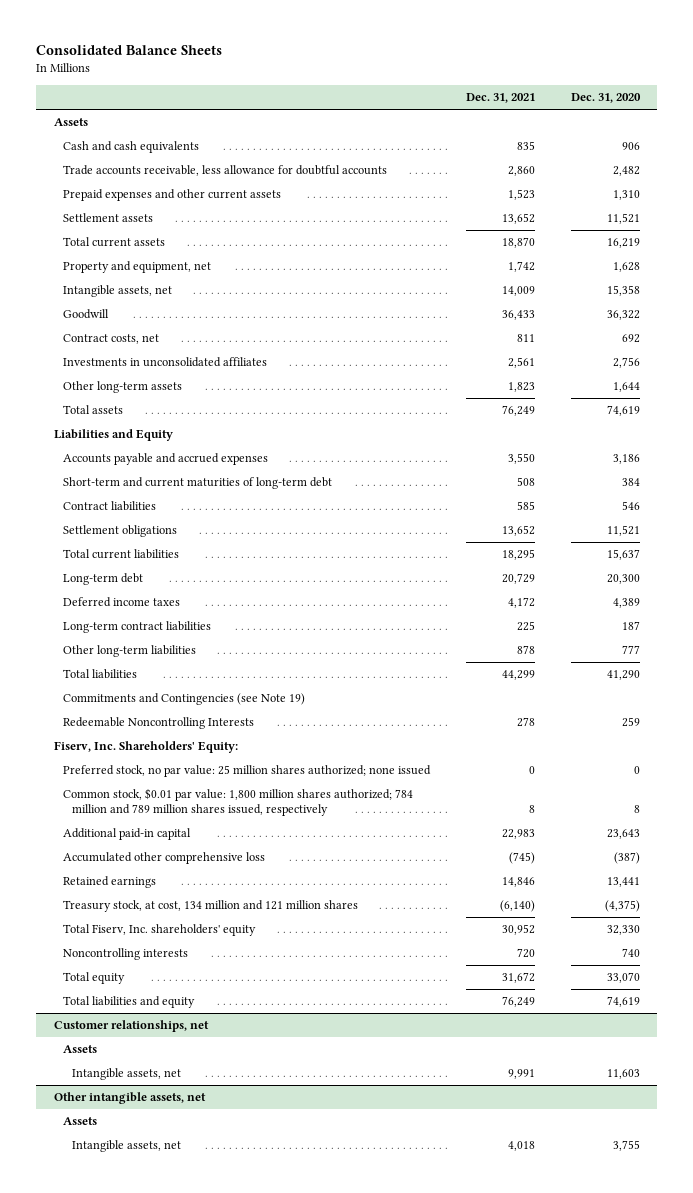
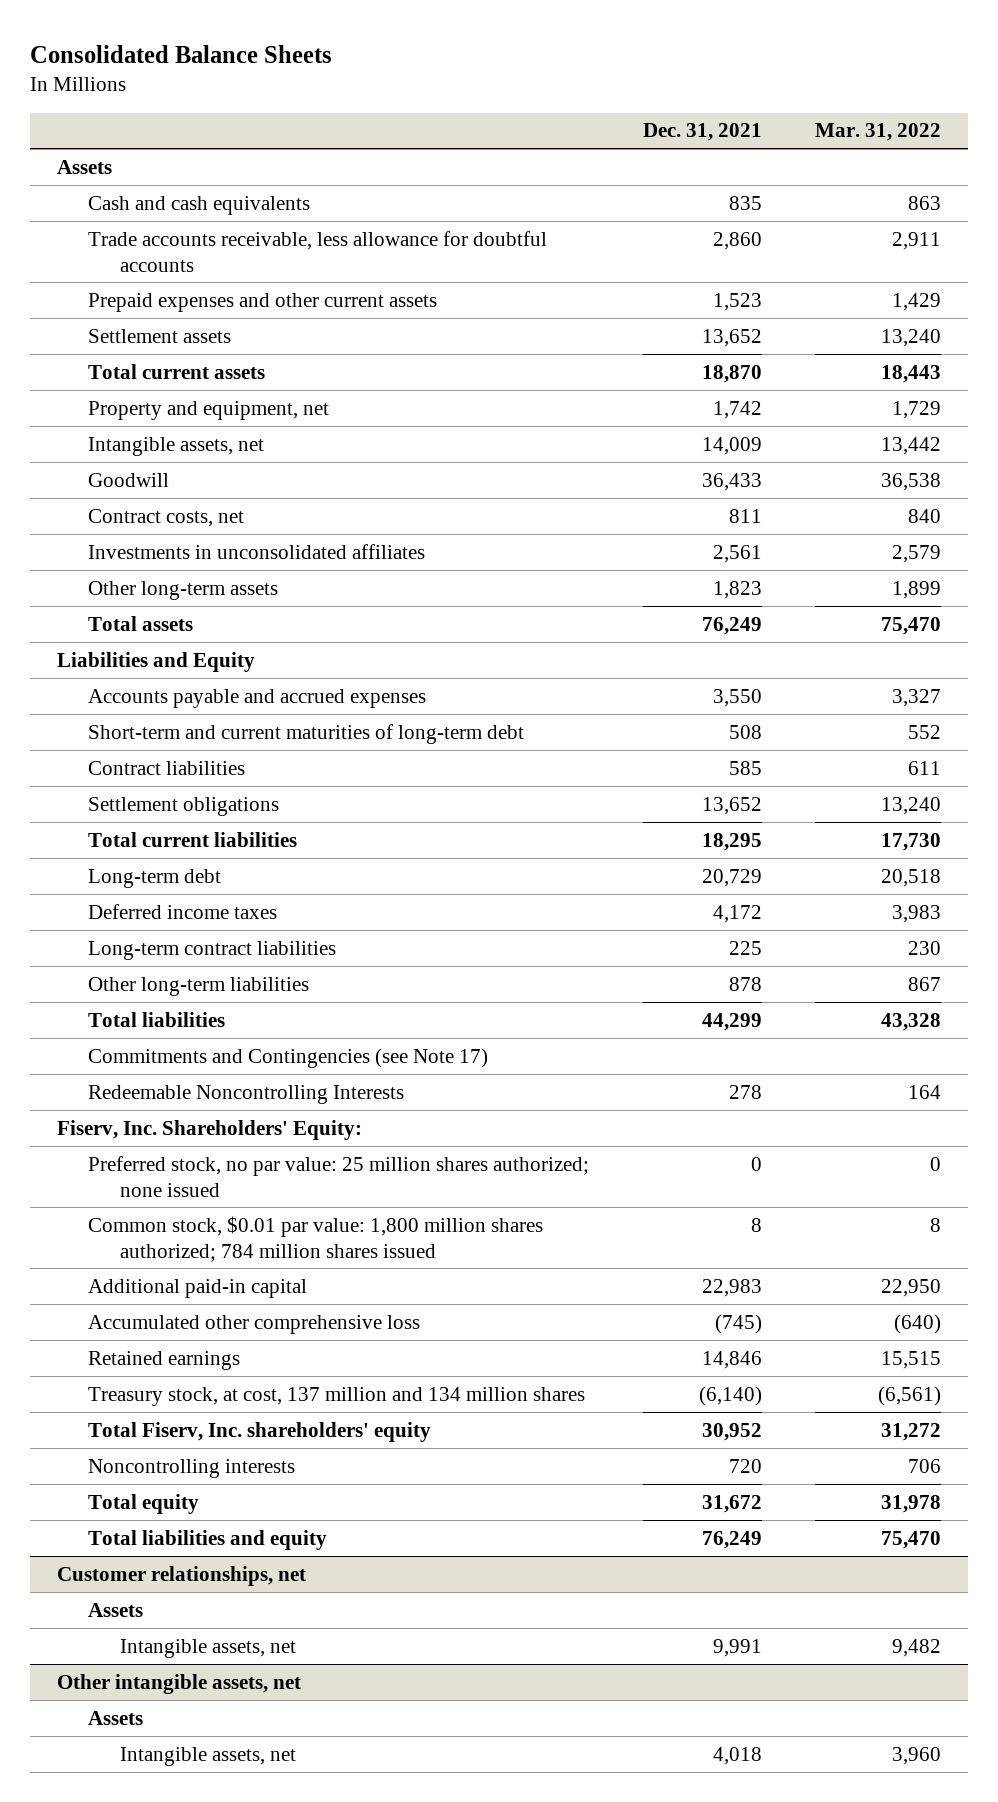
[570,93,641,104] Dec. 31, 2020 -> none
none -> [815,123,942,142] Mar. 31, 2022
[62,693,305,706] Commitments and Contingencies (see Note 19) -> [88,1047,489,1068] Commitments and Contingencies (see Note 17)
[62,788,413,817] Common stock, $0.01 par value: 1,800 million shares authorized; 784 million and 789 million shares issued, respectively -> [88,1215,544,1262] Common stock, $0.01 par value: 1,800 million shares authorized; 784 million shares issued
[62,900,358,913] Treasury stock, at cost, 134 million and 121 million shares -> [88,1386,586,1406] Treasury stock, at cost, 137 million and 134 million shares

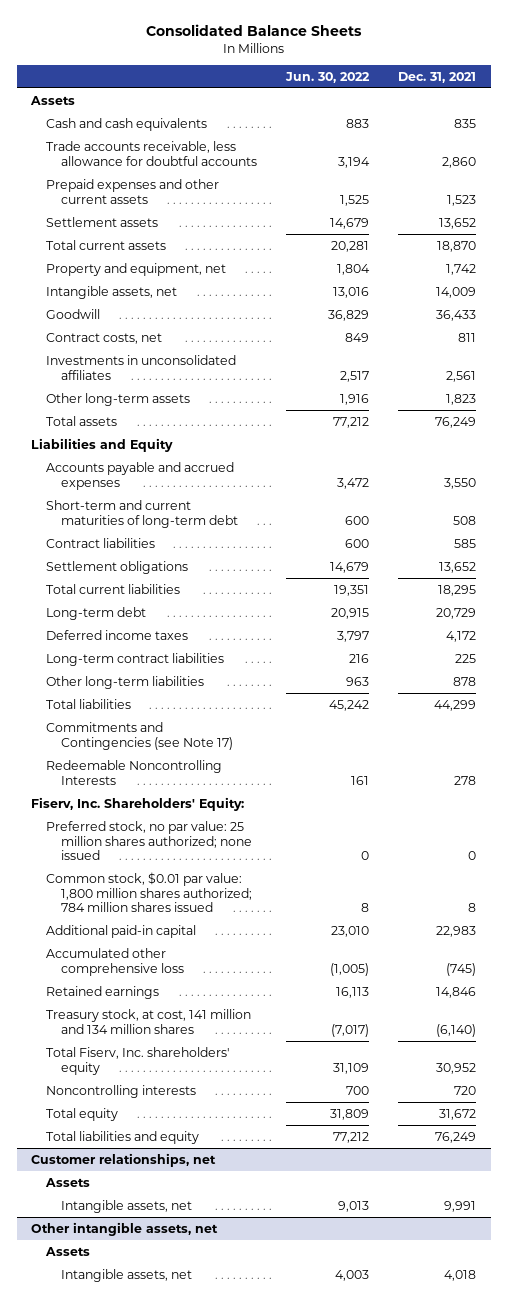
[815,123,942,142] Mar. 31, 2022 -> none
none -> [285,71,371,83] Jun. 30, 2022
[88,1386,586,1406] Treasury stock, at cost, 137 million and 134 million shares -> [46,1008,252,1034] Treasury stock, at cost, 141 million and 134 million shares

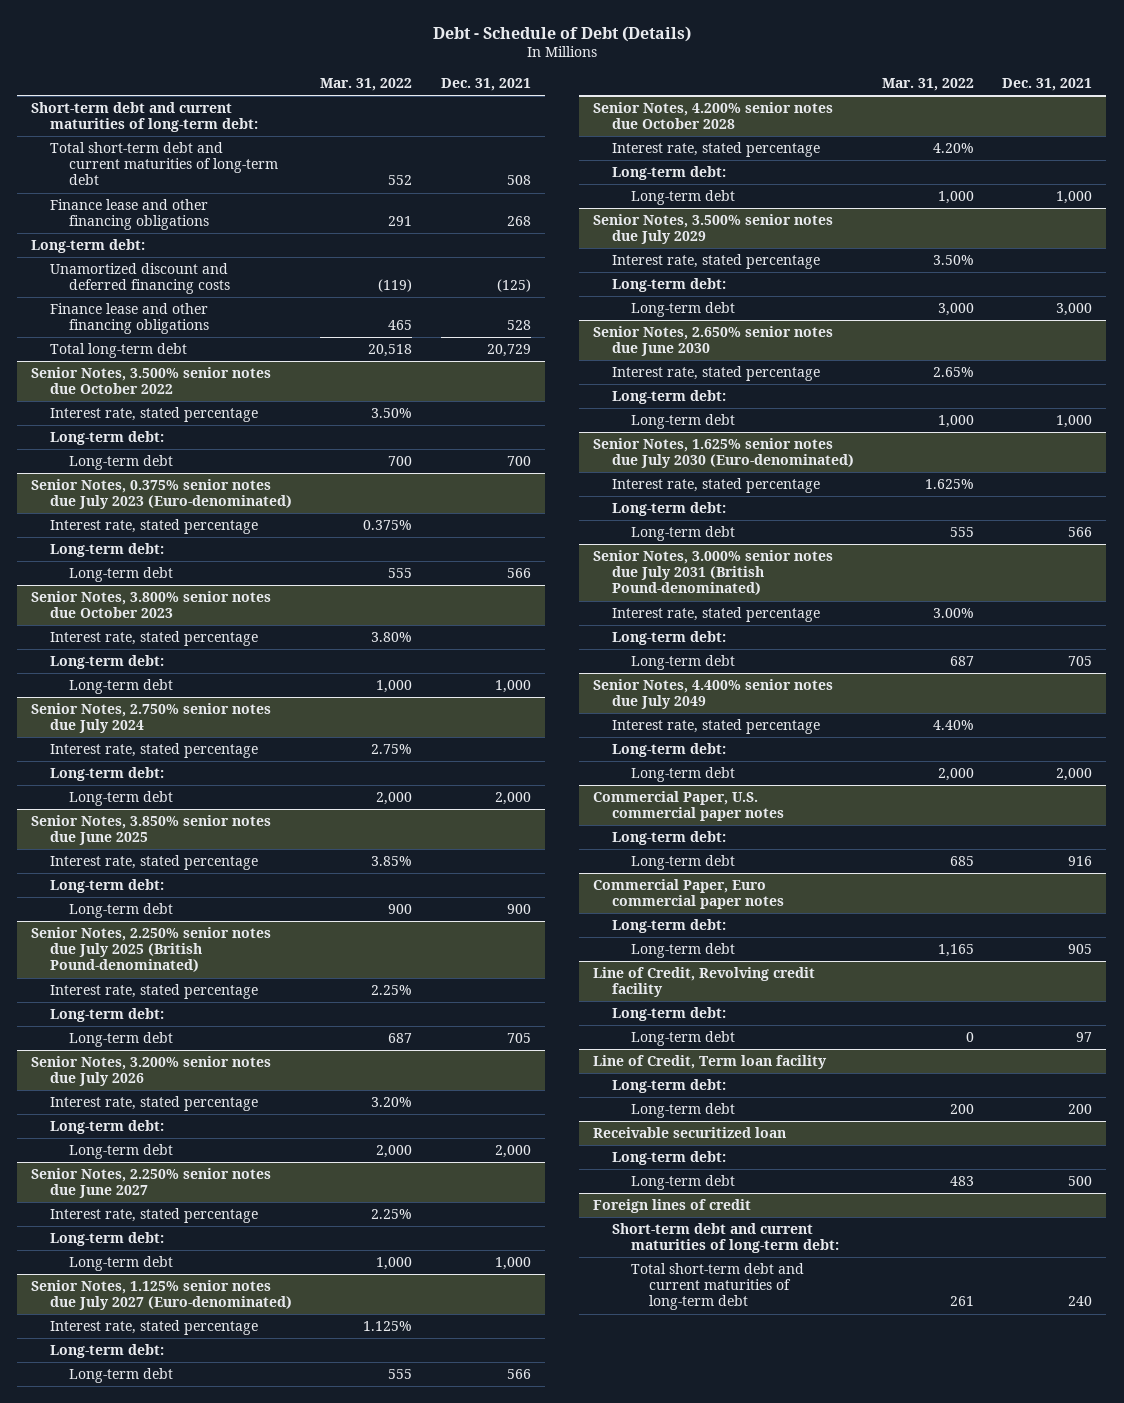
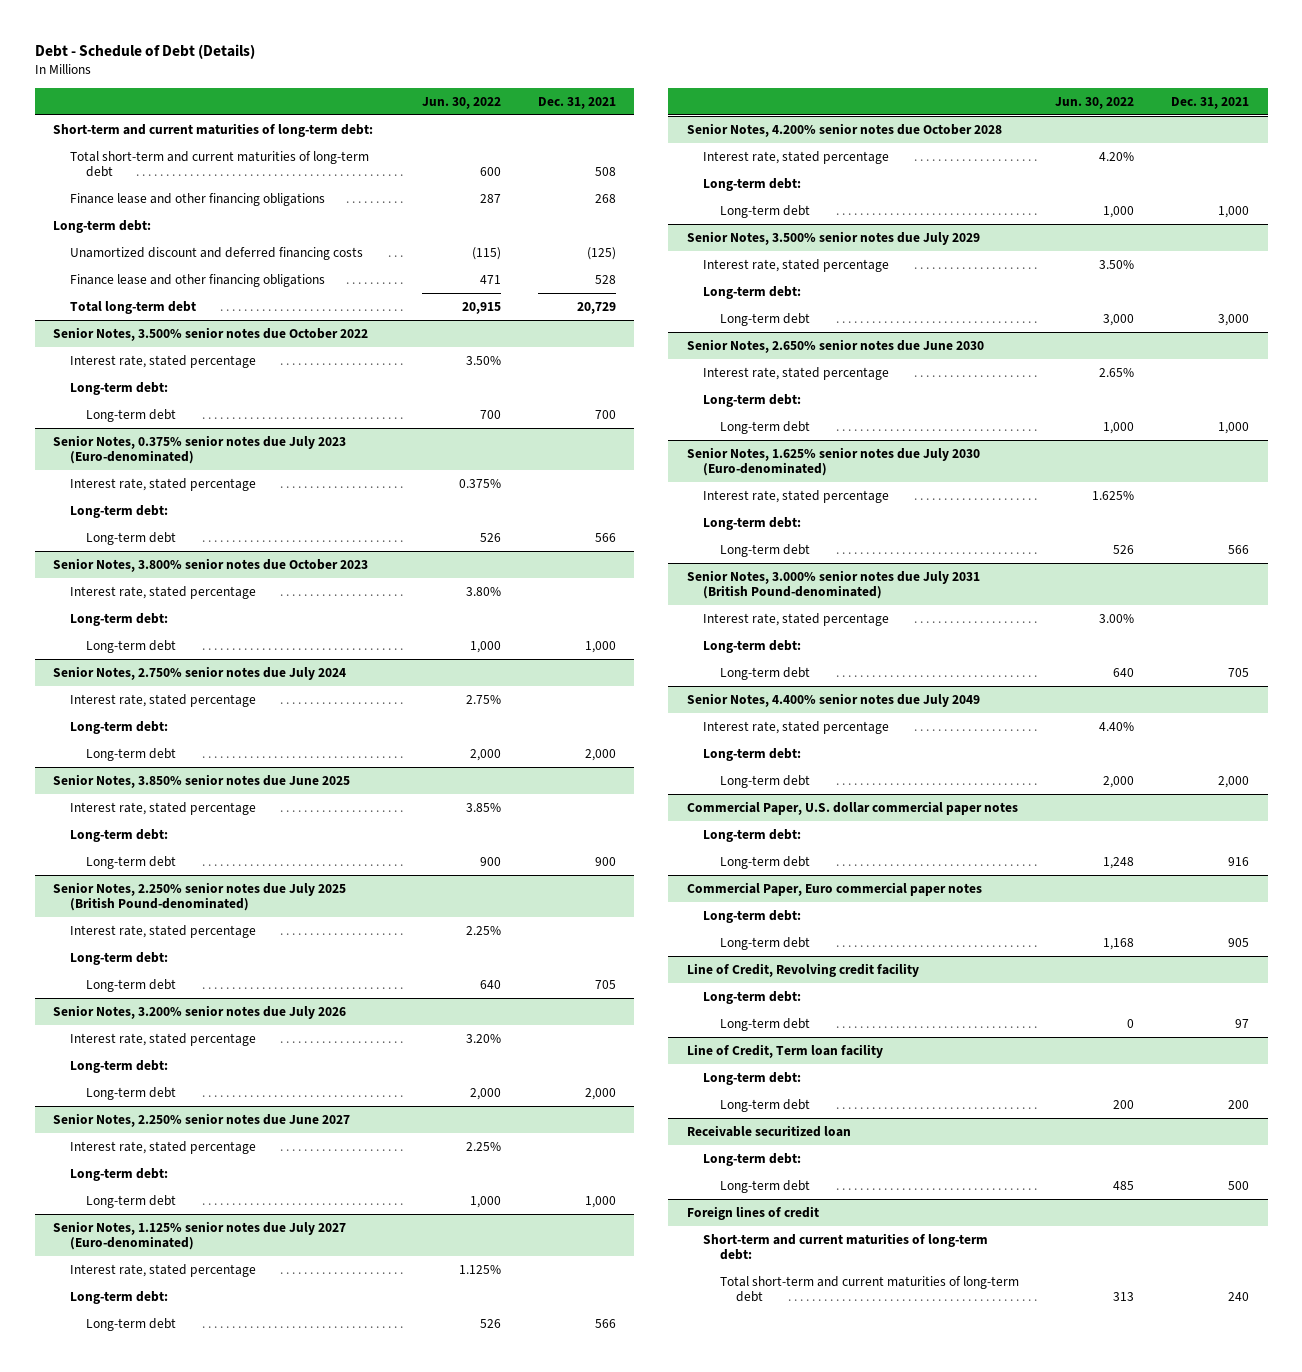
[320,78,413,92] Mar. 31, 2022 -> none
none -> [421,96,501,109] Jun. 30, 2022
[31,102,259,133] Short-term debt and current maturities of long-term debt: -> [53,122,374,137] Short-term and current maturities of long-term debt:
[50,142,278,186] Total short-term debt and current maturities of long-term debt -> [69,150,369,178] Total short-term and current maturities of long-term debt
[593,791,784,822] Commercial Paper, U.S. commercial paper notes -> [686,800,1018,815] Commercial Paper, U.S. dollar commercial paper notes
[611,1223,839,1254] Short-term debt and current maturities of long-term debt: -> [703,1232,989,1261] Short-term and current maturities of long-term debt:
[630,1263,804,1311] Total short-term debt and current maturities of long-term debt -> [719,1275,1019,1303] Total short-term and current maturities of long-term debt

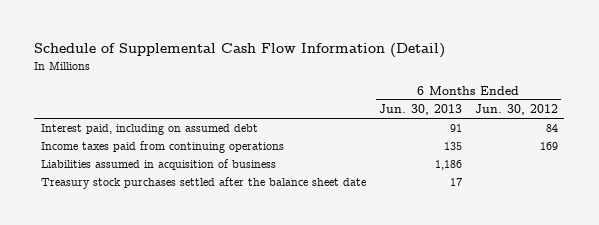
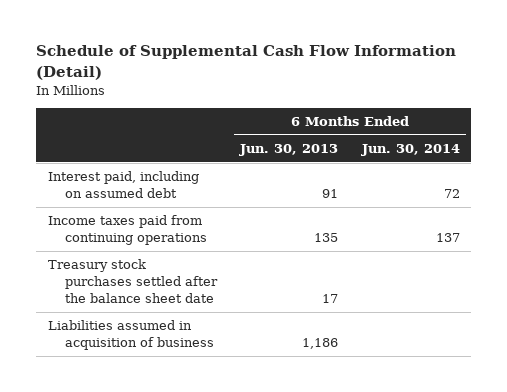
[474,104,558,116] Jun. 30, 2012 -> none
none -> [360,143,460,156] Jun. 30, 2014
[40,159,276,171] Liabilities assumed in acquisition of business -> [47,320,214,351] Liabilities assumed in acquisition of business

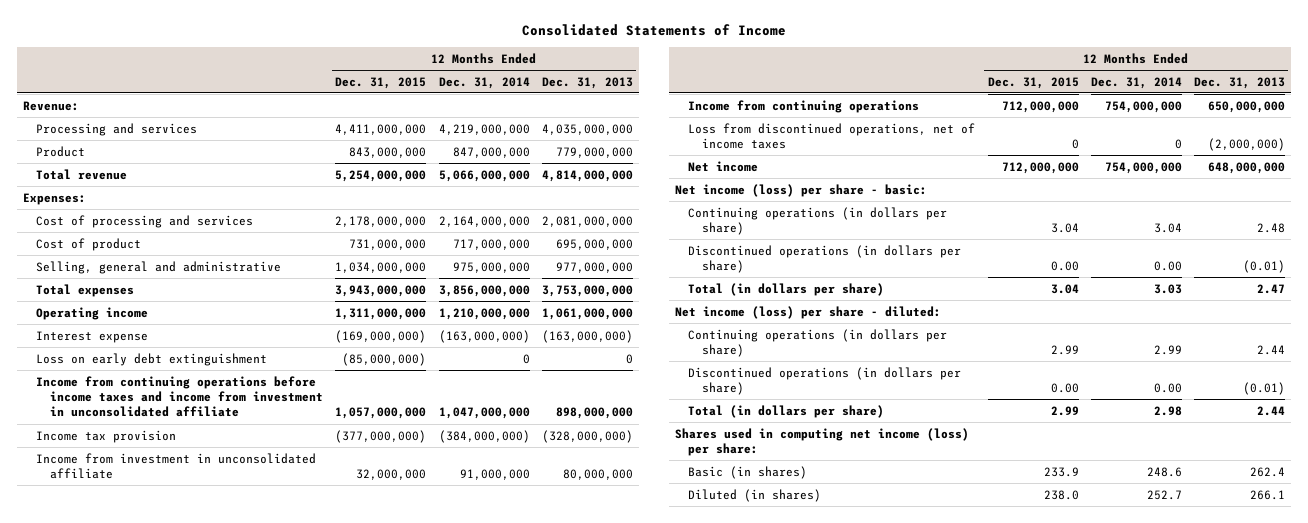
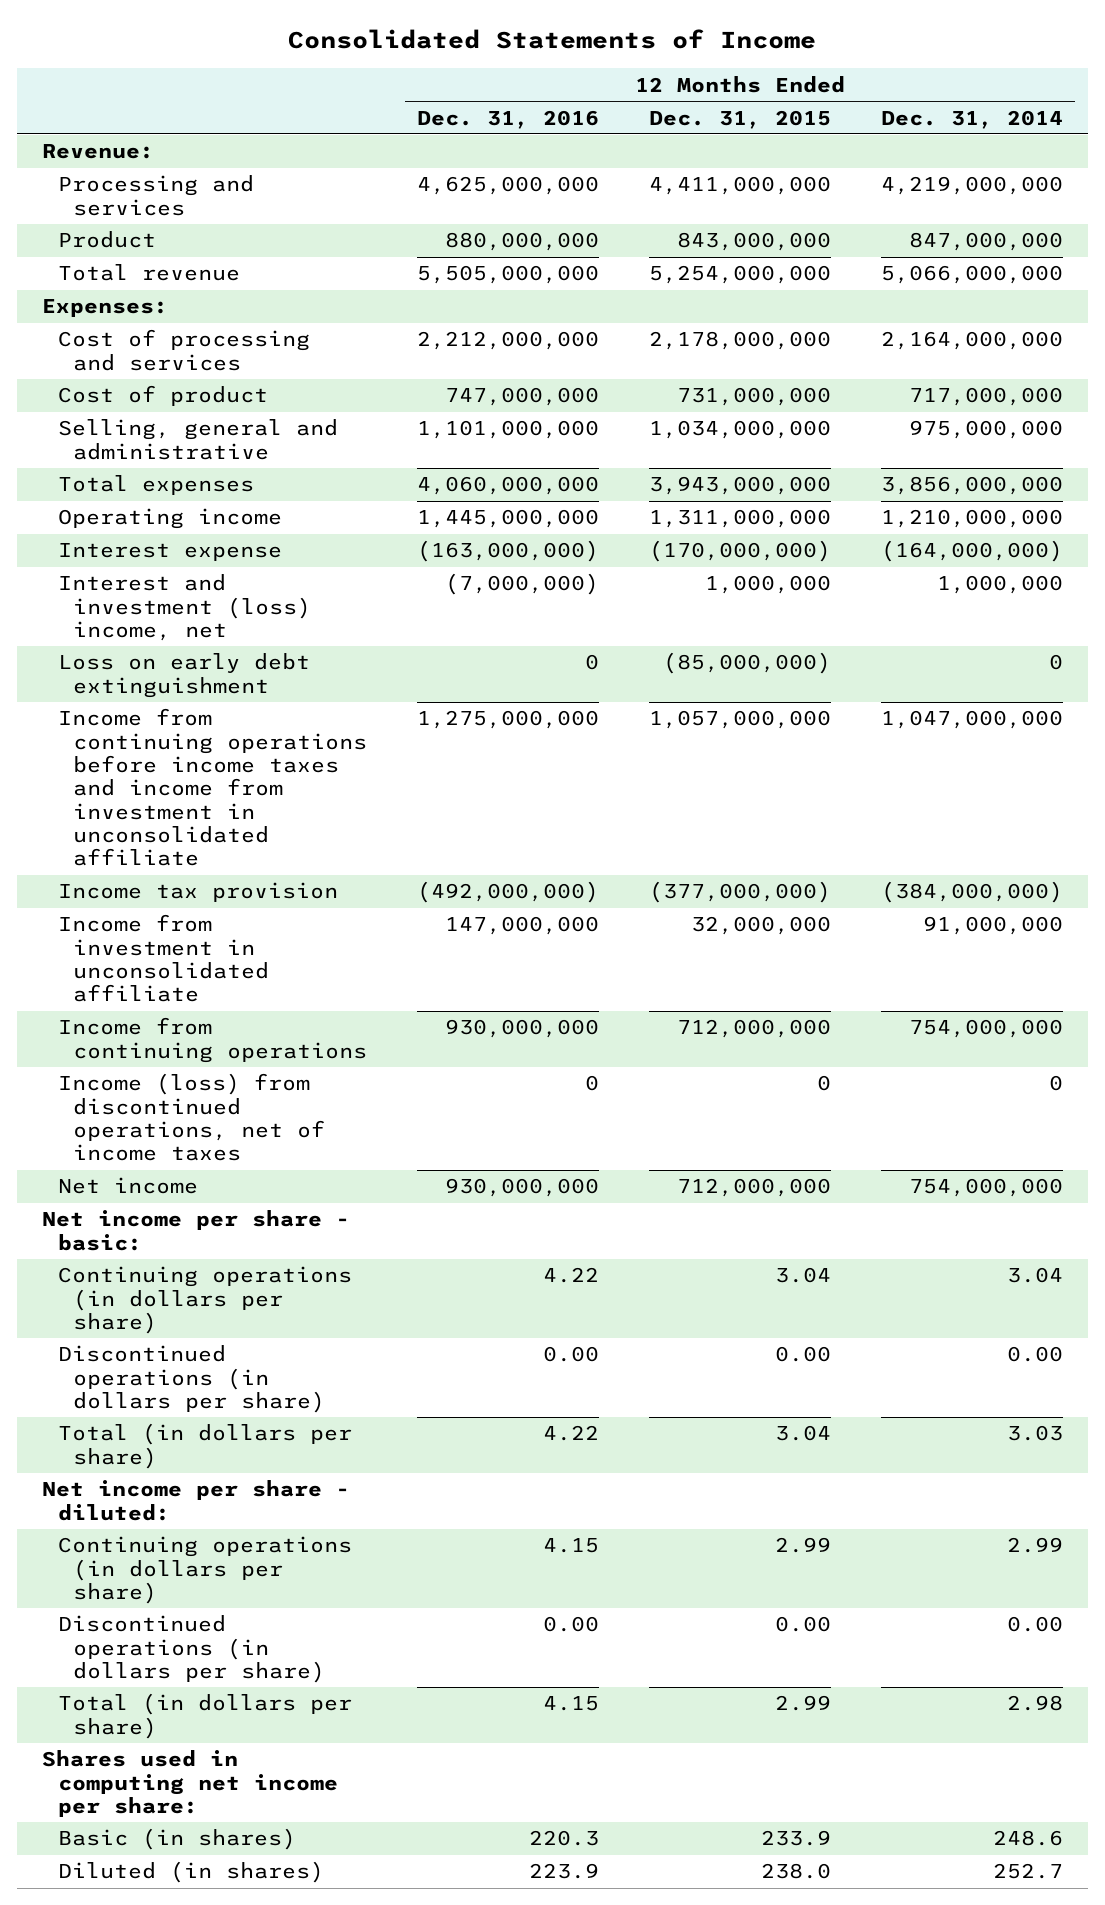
[541,76,633,89] Dec. 31, 2013 -> none
none -> [417,109,600,129] Dec. 31, 2016
[335,329,427,343] (169,000,000) -> [648,540,831,563] (170,000,000)
[438,329,530,343] (163,000,000) -> [880,540,1063,563] (164,000,000)
none -> [57,574,312,642] Interest and investment (loss) income, net
[688,122,976,150] Loss from discontinued operations, net of income taxes -> [57,1073,326,1162] Income (loss) from discontinued operations, net of income taxes
[674,183,927,197] Net income (loss) per share - basic: -> [42,1210,351,1251] Net income per share - basic:
[674,305,941,319] Net income (loss) per share - diluted: -> [42,1480,351,1521] Net income per share - diluted:
[674,427,969,457] Shares used in computing net income (loss) per share: -> [42,1750,338,1818] Shares used in computing net income per share:

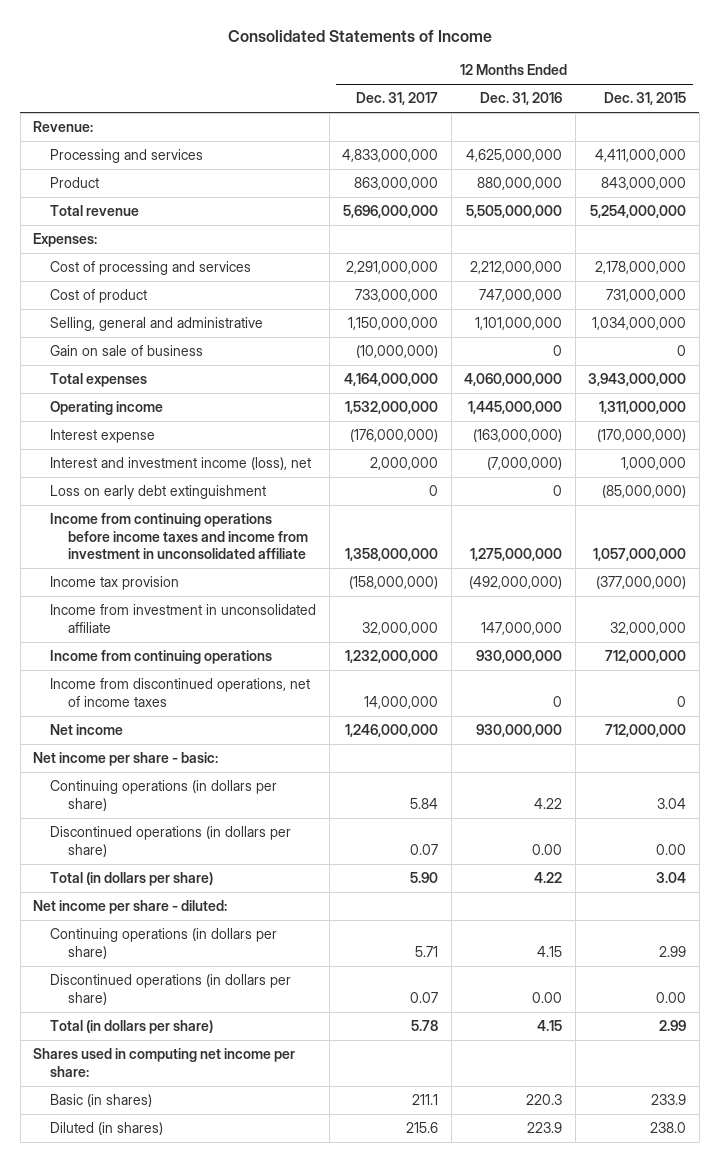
[880,109,1063,129] Dec. 31, 2014 -> none
none -> [356,92,439,106] Dec. 31, 2017
none -> [50,345,204,357] Gain on sale of business
[57,574,312,642] Interest and investment (loss) income, net -> [50,457,312,471] Interest and investment income (loss), net
[57,1073,326,1162] Income (loss) from discontinued operations, net of income taxes -> [50,678,311,707] Income from discontinued operations, net of income taxes

